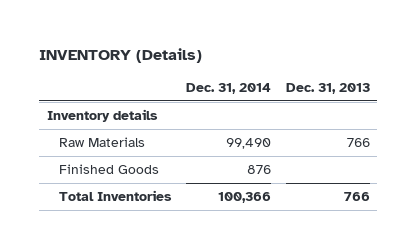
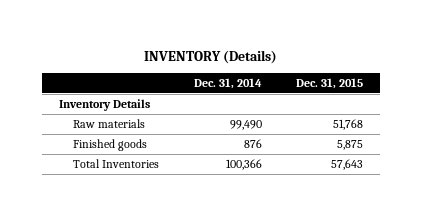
[285,82,370,94] Dec. 31, 2013 -> none
none -> [296,77,364,89] Dec. 31, 2015
[46,108,158,122] Inventory details -> [59,98,151,111] Inventory Details
[58,136,145,147] Raw Materials -> [73,118,146,128] Raw materials
[58,163,159,174] Finished Goods -> [73,138,148,151] Finished goods

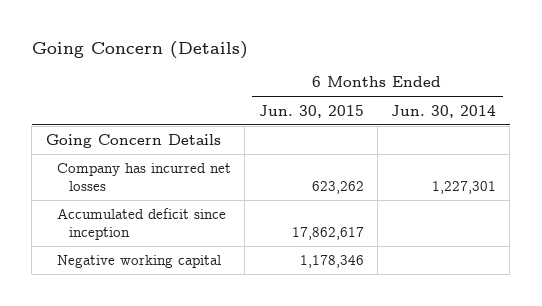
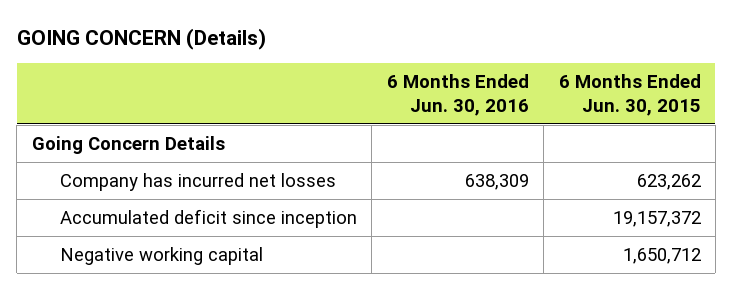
[31,41,248,60] Going Concern (Details) -> [16,28,266,51] GOING CONCERN (Details)
[391,104,497,118] Jun. 30, 2014 -> none
none -> [386,74,529,116] 6 Months Ended Jun. 30, 2016
[291,226,364,240] 17,862,617 -> [612,210,701,227] 19,157,372
[299,255,364,269] 1,178,346 -> [622,247,701,264] 1,650,712

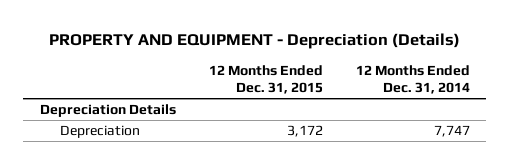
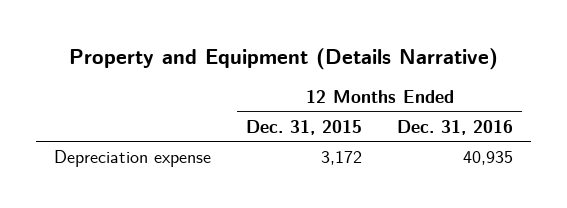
[48,33,460,50] PROPERTY AND EQUIPMENT - Depreciation (Details) -> [68,47,498,70] Property and Equipment (Details Narrative)
[355,65,470,95] 12 Months Ended Dec. 31, 2014 -> none
none -> [397,119,514,135] Dec. 31, 2016
[39,104,176,118] Depreciation Details -> none
[60,125,141,139] Depreciation -> [53,150,211,168] Depreciation expense

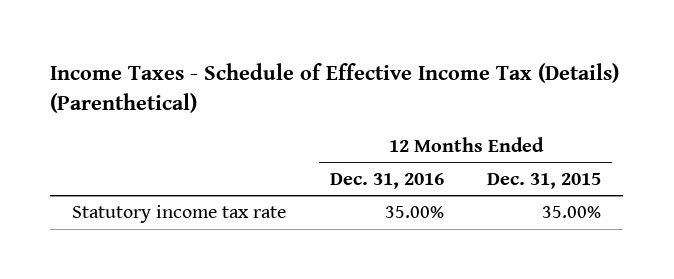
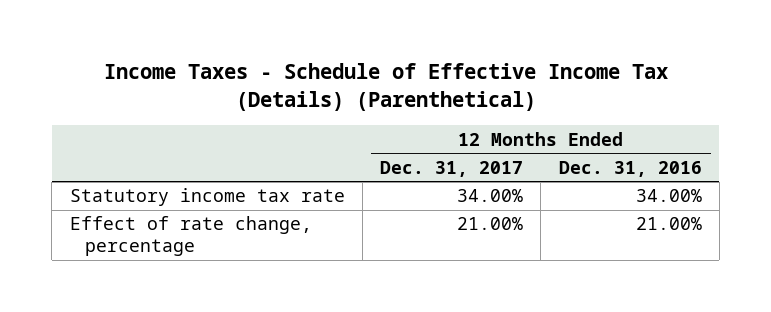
[487,172,602,189] Dec. 31, 2015 -> none
none -> [380,160,524,177] Dec. 31, 2017
[384,206,444,219] 35.00% -> [635,189,702,203] 34.00%
none -> [69,216,312,256] Effect of rate change, percentage

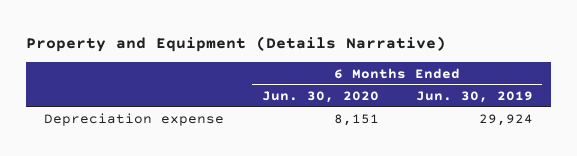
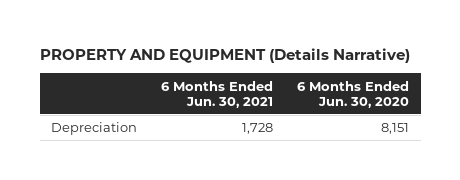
[25,36,446,53] Property and Equipment (Details Narrative) -> [39,48,410,64] PROPERTY AND EQUIPMENT (Details Narrative)
[415,90,533,103] Jun. 30, 2019 -> none
none -> [161,80,274,109] 6 Months Ended Jun. 30, 2021
[44,113,225,127] Depreciation expense -> [51,122,138,136] Depreciation

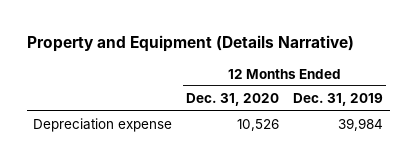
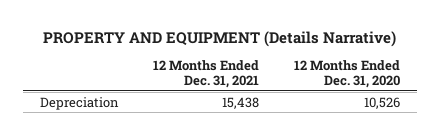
[26,34,354,52] Property and Equipment (Details Narrative) -> [42,30,396,47] PROPERTY AND EQUIPMENT (Details Narrative)
[292,93,383,107] Dec. 31, 2019 -> none
none -> [153,60,260,89] 12 Months Ended Dec. 31, 2021
[33,118,173,133] Depreciation expense -> [39,96,119,110] Depreciation

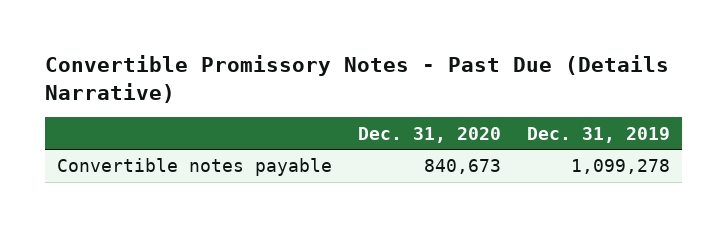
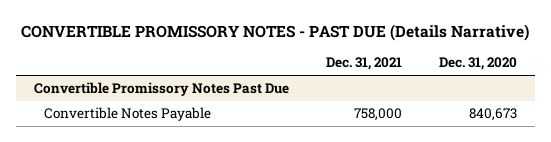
[44,55,669,103] Convertible Promissory Notes - Past Due (Details Narrative) -> [21,23,530,41] CONVERTIBLE PROMISSORY NOTES - PAST DUE (Details Narrative)
[526,126,670,143] Dec. 31, 2019 -> none
none -> [325,57,402,71] Dec. 31, 2021
none -> [34,82,290,97] Convertible Promissory Notes Past Due
[57,158,333,177] Convertible notes payable -> [43,107,211,122] Convertible Notes Payable

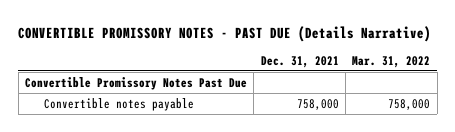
[438,57,517,71] Dec. 31, 2020 -> none
none -> [352,55,431,68] Mar. 31, 2022
[43,107,211,122] Convertible Notes Payable -> [44,97,195,111] Convertible notes payable

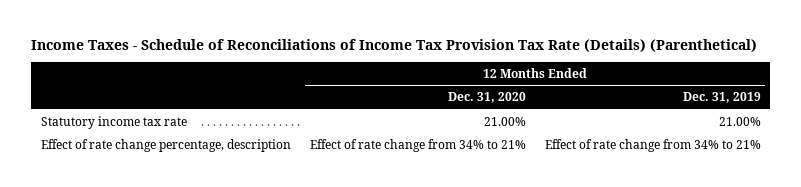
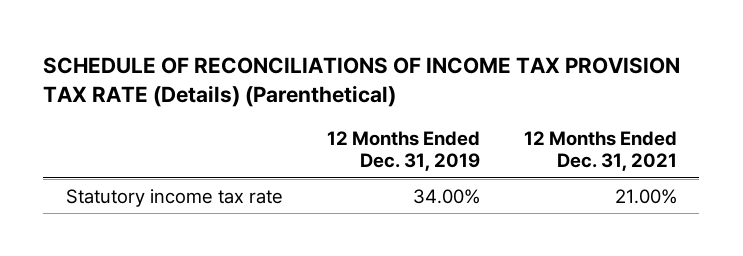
[31,39,758,53] Income Taxes - Schedule of Reconciliations of Income Tax Provision Tax Rate (Details) (Parenthetical) -> [43,56,681,107] SCHEDULE OF RECONCILIATIONS OF INCOME TAX PROVISION TAX RATE (Details) (Parenthetical)
[447,92,526,104] Dec. 31, 2020 -> none
none -> [524,130,678,172] 12 Months Ended Dec. 31, 2021
[40,138,291,152] Effect of rate change percentage, description -> none
[718,116,761,126] 21.00% -> [412,188,480,204] 34.00%

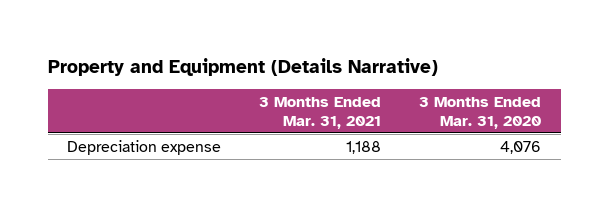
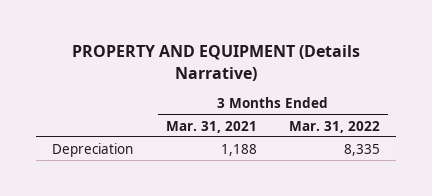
[47,57,438,76] Property and Equipment (Details Narrative) -> [72,45,361,81] PROPERTY AND EQUIPMENT (Details Narrative)
[419,96,542,129] 3 Months Ended Mar. 31, 2020 -> none
none -> [289,120,381,133] Mar. 31, 2022
[66,139,221,155] Depreciation expense -> [52,143,134,158] Depreciation

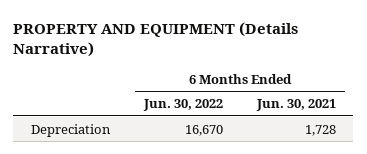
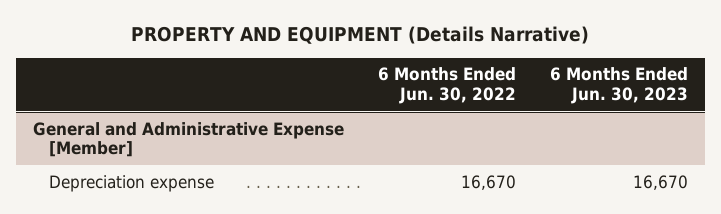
[256,99,337,112] Jun. 30, 2021 -> none
none -> [550,67,689,105] 6 Months Ended Jun. 30, 2023
none -> [32,121,344,158] General and Administrative Expense [Member]
[30,123,111,137] Depreciation -> [49,174,215,192] Depreciation expense

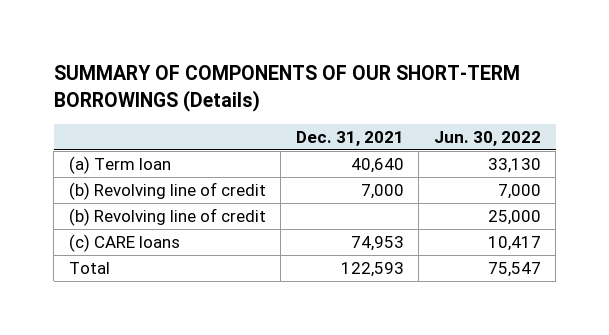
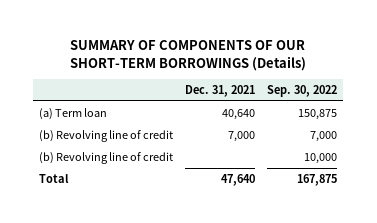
[433,130,541,146] Jun. 30, 2022 -> none
none -> [267,84,338,97] Sep. 30, 2022
[68,233,180,252] (c) CARE loans -> none
[340,261,404,277] 122,593 -> [221,173,256,186] 47,640

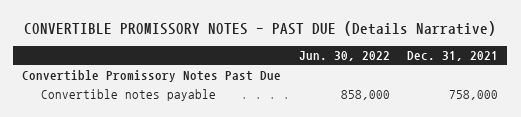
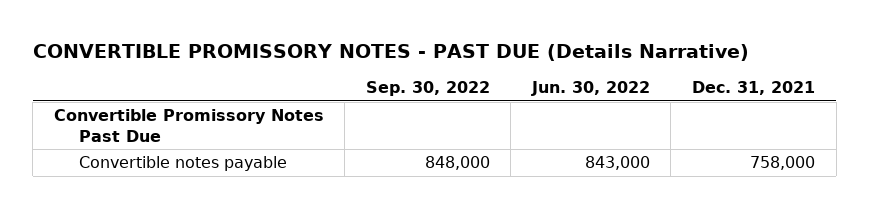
none -> [365,81,490,97] Sep. 30, 2022
[340,90,390,101] 858,000 -> [584,156,650,171] 843,000

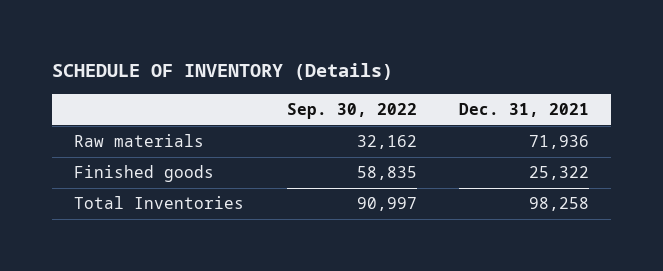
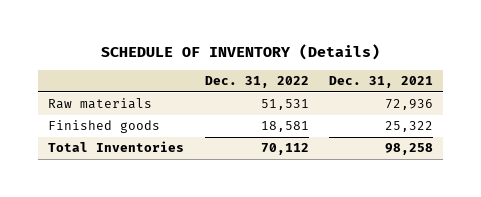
[286,103,417,120] Sep. 30, 2022 -> none
none -> [204,76,309,89] Dec. 31, 2022
[529,135,590,150] 71,936 -> [385,99,434,111] 72,936

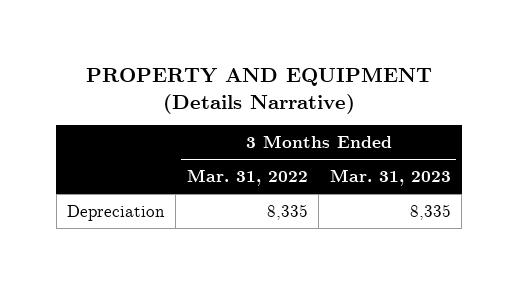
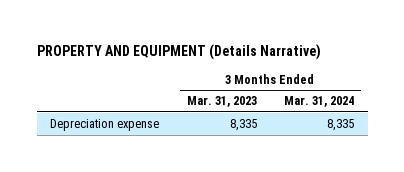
[186,169,308,187] Mar. 31, 2022 -> none
none -> [284,96,355,108] Mar. 31, 2024
[67,204,166,221] Depreciation -> [50,119,160,132] Depreciation expense

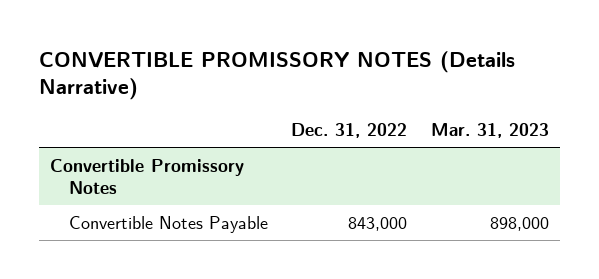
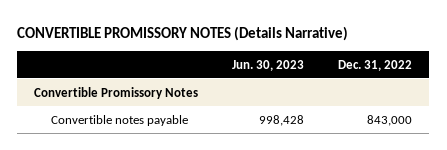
[430,123,549,139] Mar. 31, 2023 -> none
none -> [232,59,305,71] Jun. 30, 2023
[69,215,269,233] Convertible Notes Payable -> [50,114,188,126] Convertible notes payable

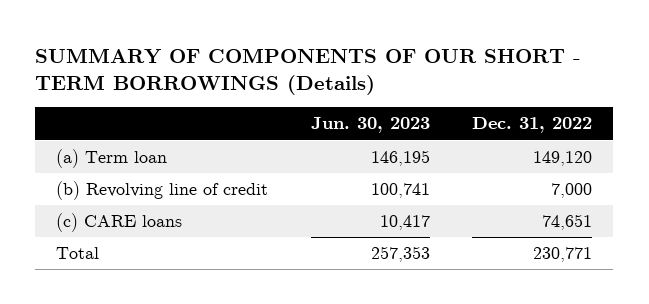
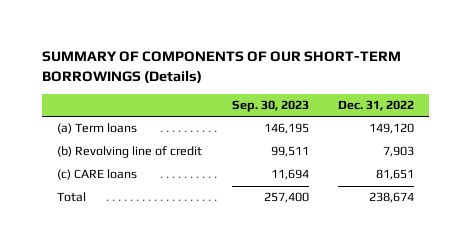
[35,47,582,95] SUMMARY OF COMPONENTS OF OUR SHORT - TERM BORROWINGS (Details) -> [41,51,401,84] SUMMARY OF COMPONENTS OF OUR SHORT-TERM BORROWINGS (Details)
[310,117,430,134] Jun. 30, 2023 -> none
none -> [231,100,309,113] Sep. 30, 2023
[56,149,168,169] (a) Term loan -> [56,123,137,135] (a) Term loans
[551,183,593,199] 7,000 -> [383,146,415,158] 7,903
[542,214,593,231] 74,651 -> [376,169,415,181] 81,651
[533,247,593,263] 230,771 -> [369,192,415,204] 238,674

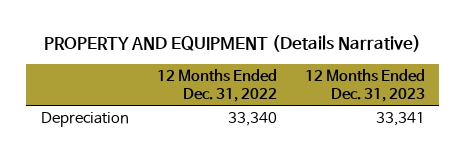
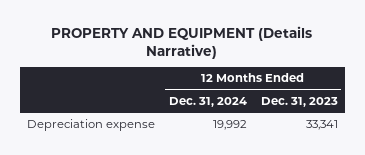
[156,69,277,103] 12 Months Ended Dec. 31, 2022 -> none
none -> [168,96,247,107] Dec. 31, 2024
[40,111,129,127] Depreciation -> [26,119,155,132] Depreciation expense

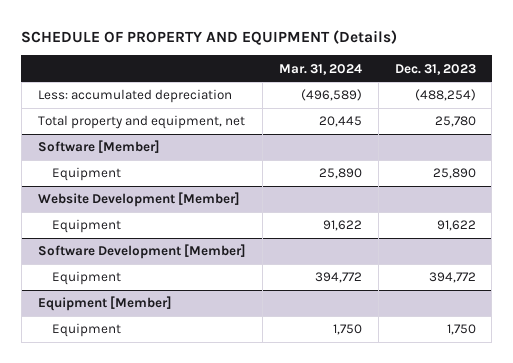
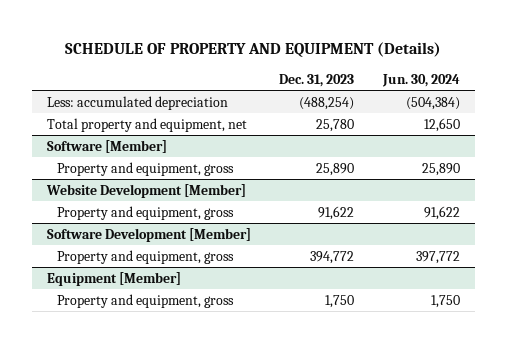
[278,63,362,75] Mar. 31, 2024 -> none
none -> [382,74,461,88] Jun. 30, 2024
[52,167,122,182] Equipment -> [57,161,235,176] Property and equipment, gross
[52,219,122,234] Equipment -> [57,205,235,220] Property and equipment, gross
[52,271,122,286] Equipment -> [57,249,235,264] Property and equipment, gross
[52,323,122,338] Equipment -> [57,293,235,308] Property and equipment, gross

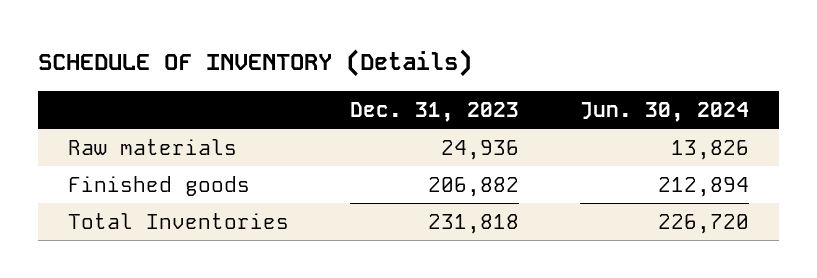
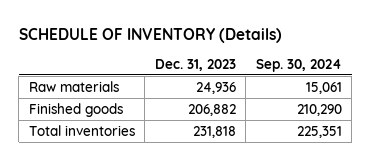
[580,101,750,122] Jun. 30, 2024 -> none
none -> [255,58,342,72] Sep. 30, 2024
[68,212,290,229] Total Inventories -> [28,124,135,136] Total inventories

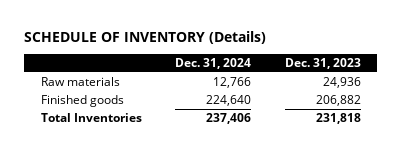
[255,58,342,72] Sep. 30, 2024 -> none
none -> [175,58,252,70] Dec. 31, 2024
[28,124,135,136] Total inventories -> [40,113,142,123] Total Inventories

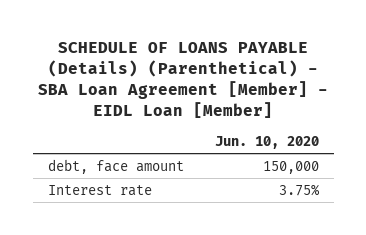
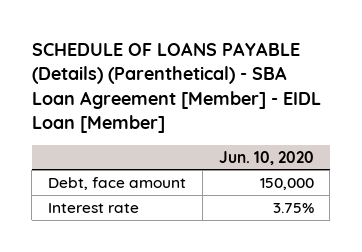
[47,158,184,174] debt, face amount -> [48,176,187,190] Debt, face amount

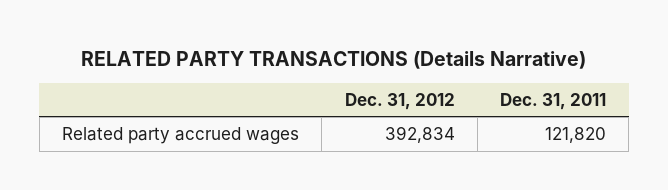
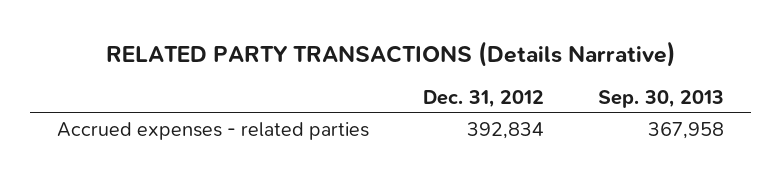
[500,92,607,110] Dec. 31, 2011 -> none
none -> [597,89,724,108] Sep. 30, 2013
[61,126,299,144] Related party accrued wages -> [57,122,370,141] Accrued expenses - related parties

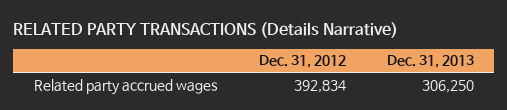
[597,89,724,108] Sep. 30, 2013 -> none
none -> [386,55,474,69] Dec. 31, 2013
[57,122,370,141] Accrued expenses - related parties -> [33,78,218,95] Related party accrued wages

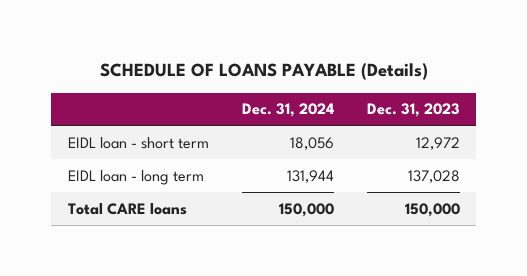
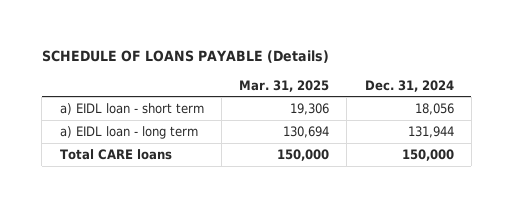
[366,103,460,118] Dec. 31, 2023 -> none
none -> [239,79,330,92] Mar. 31, 2025
[67,136,209,149] EIDL loan - short term -> [59,102,204,115] a) EIDL loan - short term
[67,169,204,185] EIDL loan - long term -> [59,125,198,139] a) EIDL loan - long term

